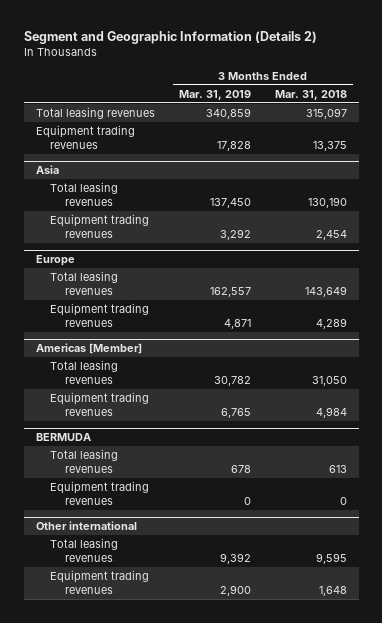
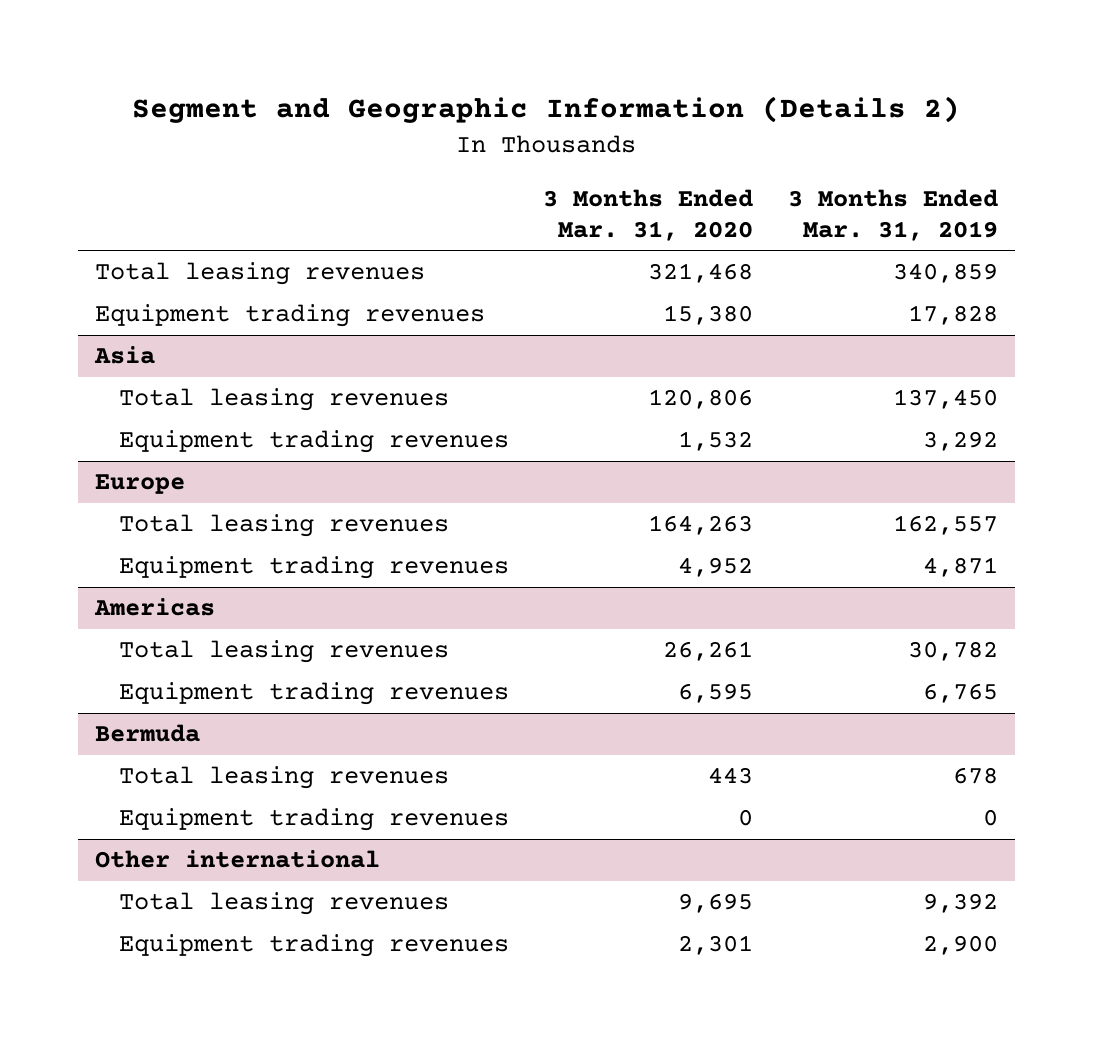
[274,89,347,100] Mar. 31, 2018 -> none
none -> [543,188,754,241] 3 Months Ended Mar. 31, 2020
[35,343,142,355] Americas [Member] -> [93,598,215,617] Americas
[35,433,91,442] BERMUDA -> [94,724,200,743] Bermuda

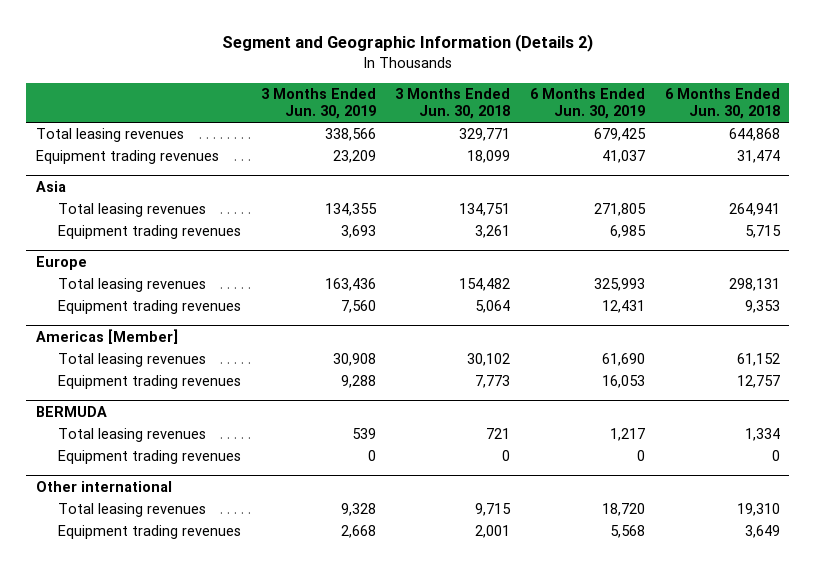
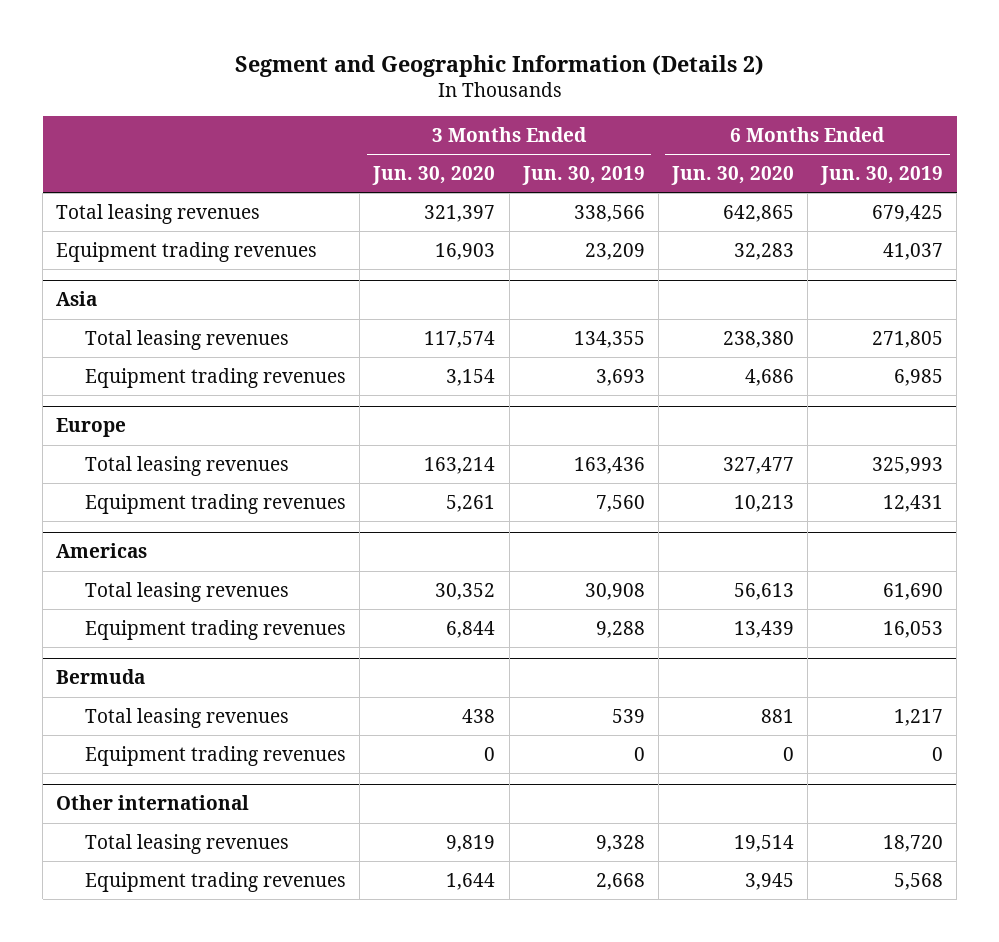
[395,87,511,120] 3 Months Ended Jun. 30, 2018 -> none
[664,87,780,120] 6 Months Ended Jun. 30, 2018 -> none
none -> [372,166,496,186] Jun. 30, 2020
none -> [670,166,794,186] Jun. 30, 2020
[35,329,178,345] Americas [Member] -> [56,543,148,559] Americas
[35,406,107,418] BERMUDA -> [56,669,146,685] Bermuda

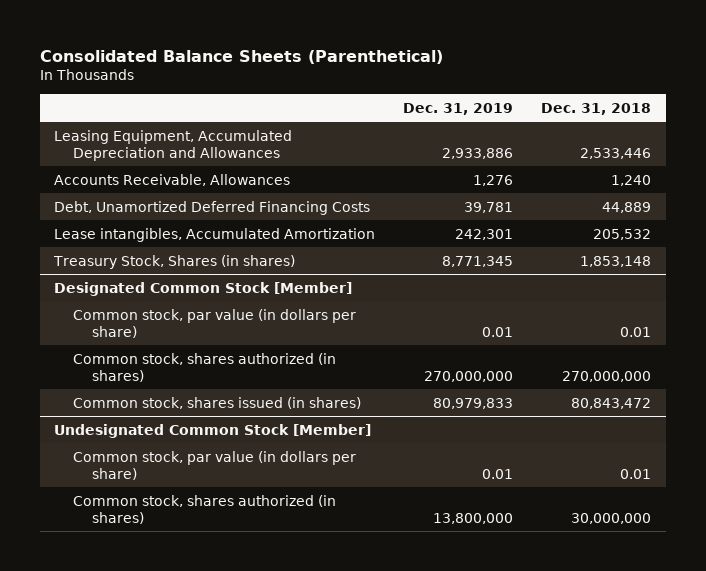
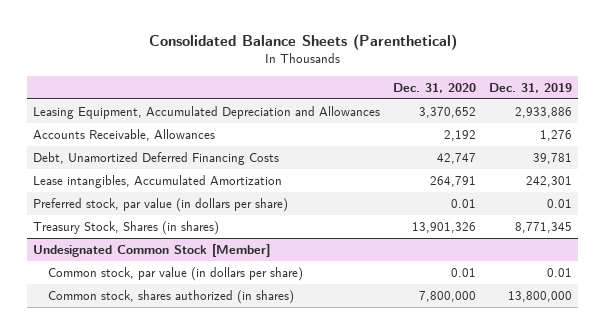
[541,102,652,115] Dec. 31, 2018 -> none
none -> [393,82,477,93] Dec. 31, 2020
none -> [33,197,289,212] Preferred stock, par value (in dollars per share)
[54,281,353,296] Designated Common Stock [Member] -> none
[73,308,357,338] Common stock, par value (in dollars per share) -> none
[73,352,337,382] Common stock, shares authorized (in shares) -> none
[73,396,362,409] Common stock, shares issued (in shares) -> none

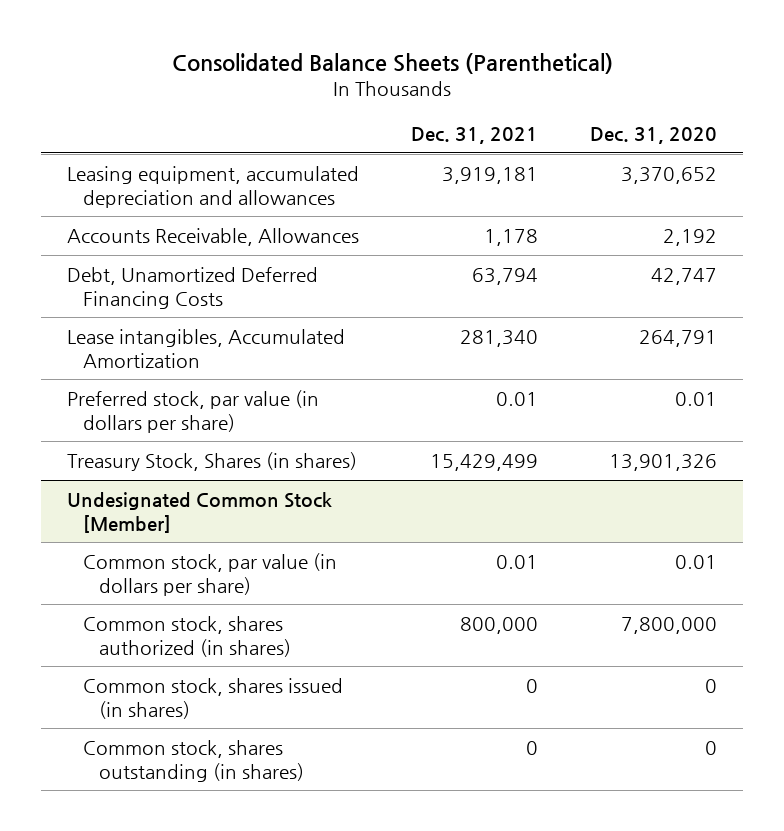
[489,82,573,93] Dec. 31, 2019 -> none
none -> [410,126,538,144] Dec. 31, 2021
[33,105,381,119] Leasing Equipment, Accumulated Depreciation and Allowances -> [66,165,359,208] Leasing equipment, accumulated depreciation and allowances
none -> [82,677,343,719] Common stock, shares issued (in shares)
none -> [82,739,304,782] Common stock, shares outstanding (in shares)

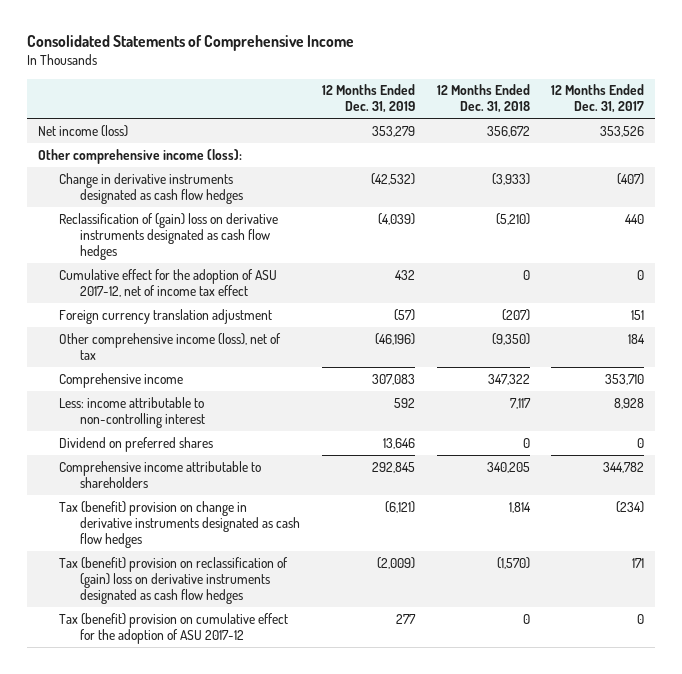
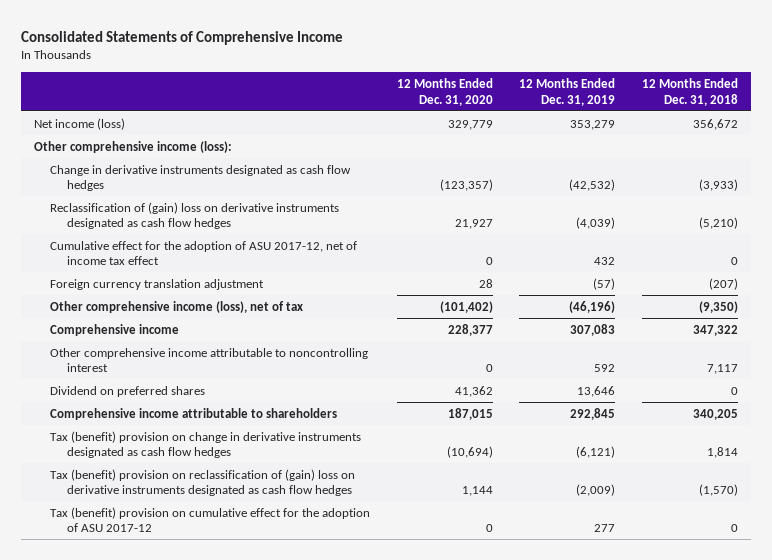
[551,84,645,114] 12 Months Ended Dec. 31, 2017 -> none
none -> [396,78,493,106] 12 Months Ended Dec. 31, 2020
[58,396,205,428] Less: income attributable to non-controlling interest -> [50,347,369,373] Other comprehensive income attributable to noncontrolling interest

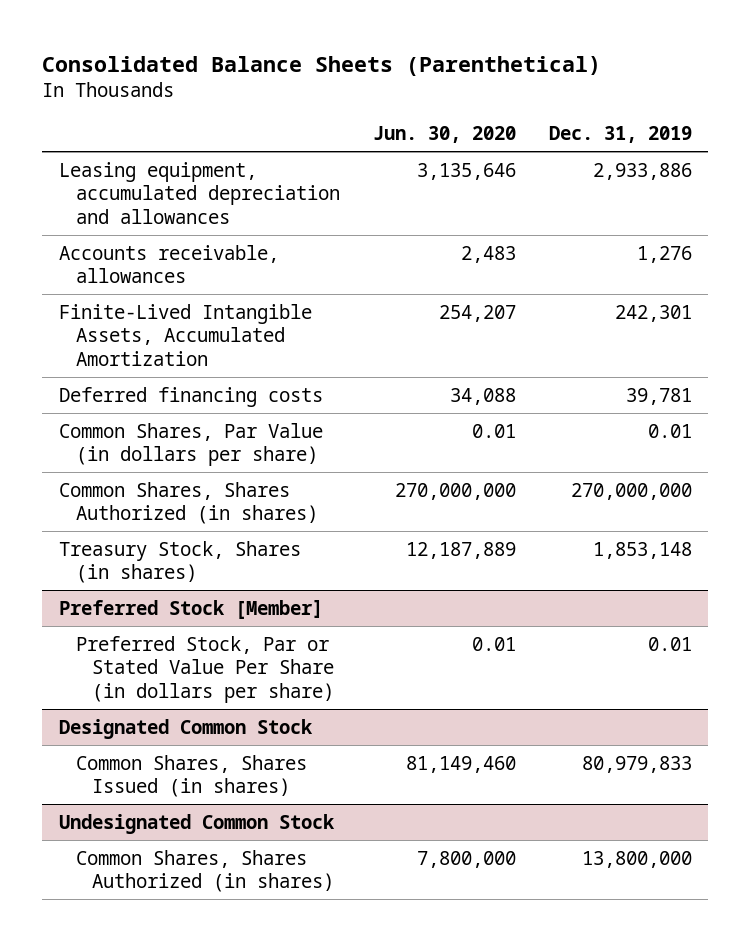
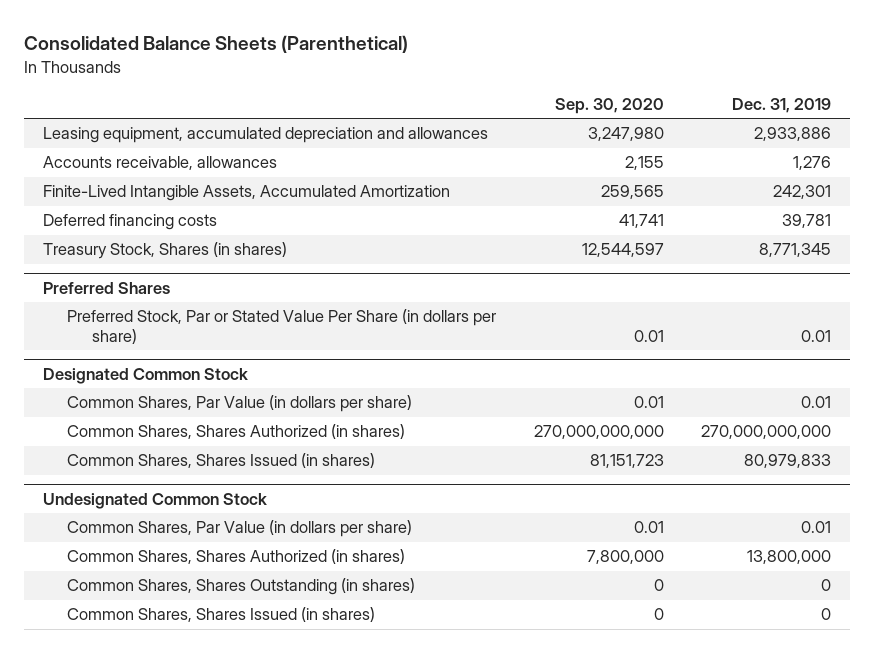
[372,126,516,144] Jun. 30, 2020 -> none
none -> [554,97,664,114] Sep. 30, 2020
[58,422,323,467] Common Shares, Par Value (in dollars per share) -> none
[58,481,318,525] Common Shares, Shares Authorized (in shares) -> none
[592,541,692,559] 1,853,148 -> [759,243,832,258] 8,771,345
[58,599,323,619] Preferred Stock [Member] -> [43,282,171,295] Preferred Shares
none -> [67,395,413,413] Common Shares, Par Value (in dollars per share)
none -> [67,424,406,440] Common Shares, Shares Authorized (in shares)
none -> [67,520,413,538] Common Shares, Par Value (in dollars per share)
none -> [67,578,416,596] Common Shares, Shares Outstanding (in shares)
none -> [67,607,376,623] Common Shares, Shares Issued (in shares)

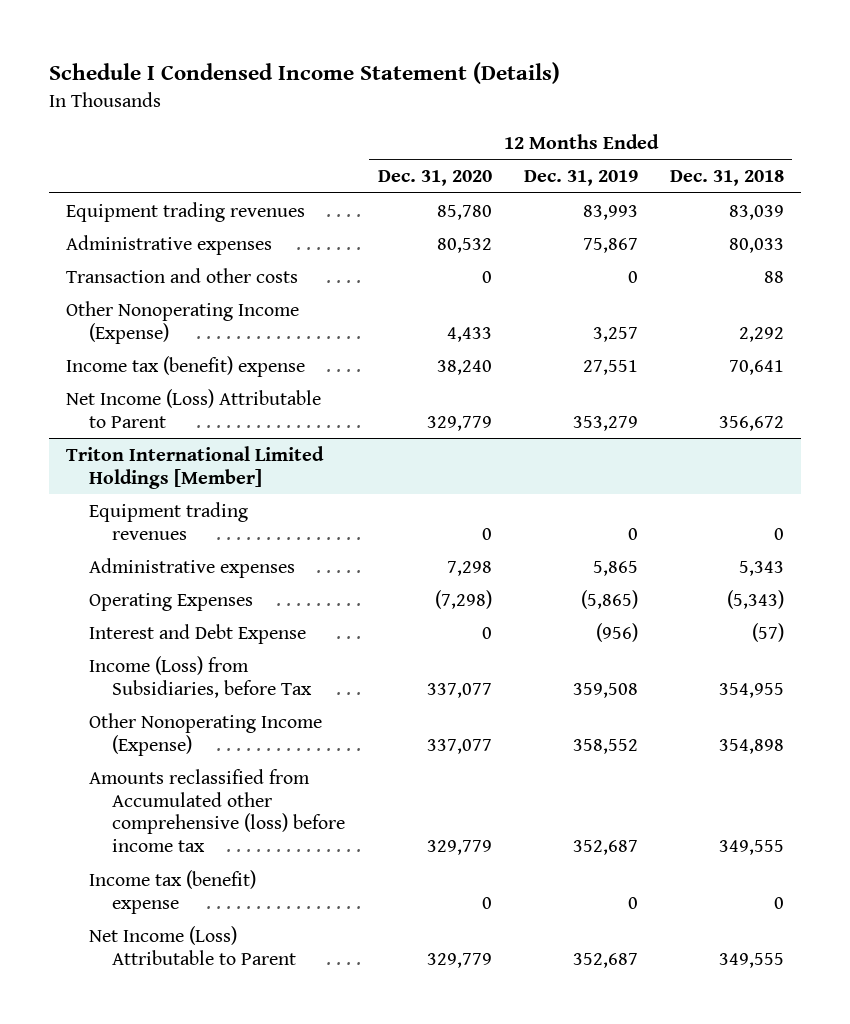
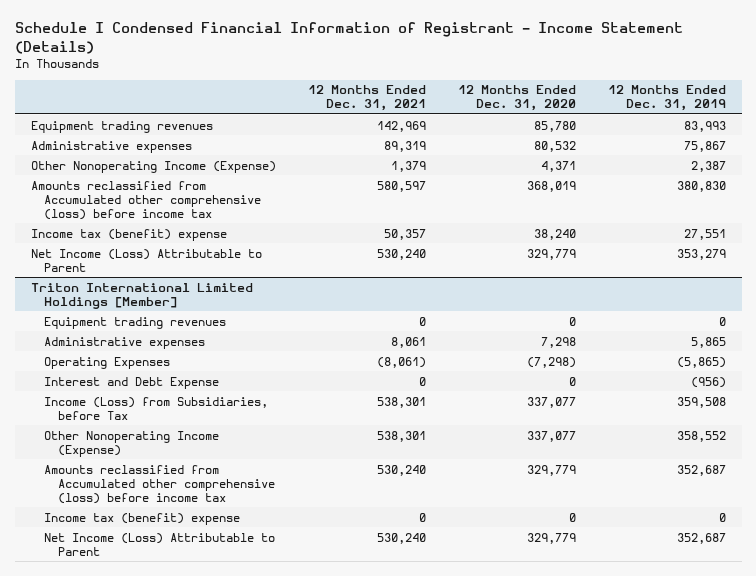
[49,62,561,85] Schedule I Condensed Income Statement (Details) -> [14,22,683,54] Schedule I Condensed Financial Information of Registrant - Income Statement (Details)
[670,170,785,187] Dec. 31, 2018 -> none
none -> [307,85,426,112] 12 Months Ended Dec. 31, 2021
[65,267,298,283] Transaction and other costs -> none
[446,326,492,342] 4,433 -> [540,160,576,172] 4,371
[592,326,638,342] 3,257 -> [690,160,726,172] 2,387
none -> [30,180,262,220] Amounts reclassified from Accumulated other comprehensive (loss) before income tax

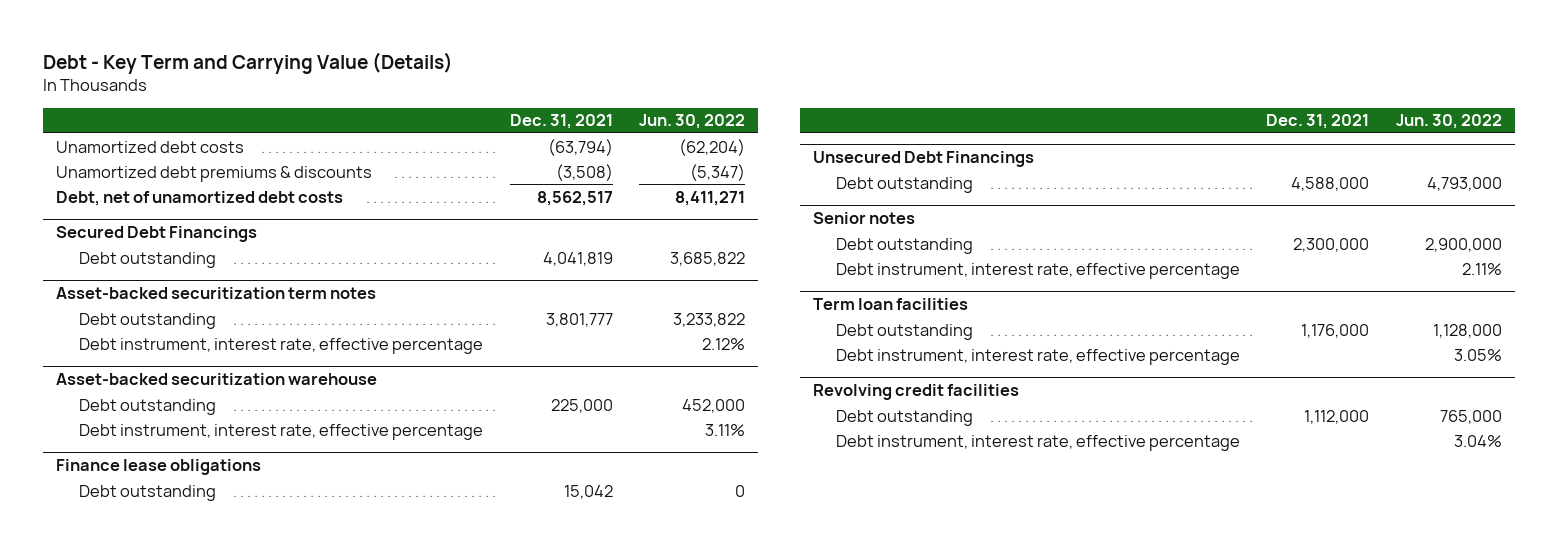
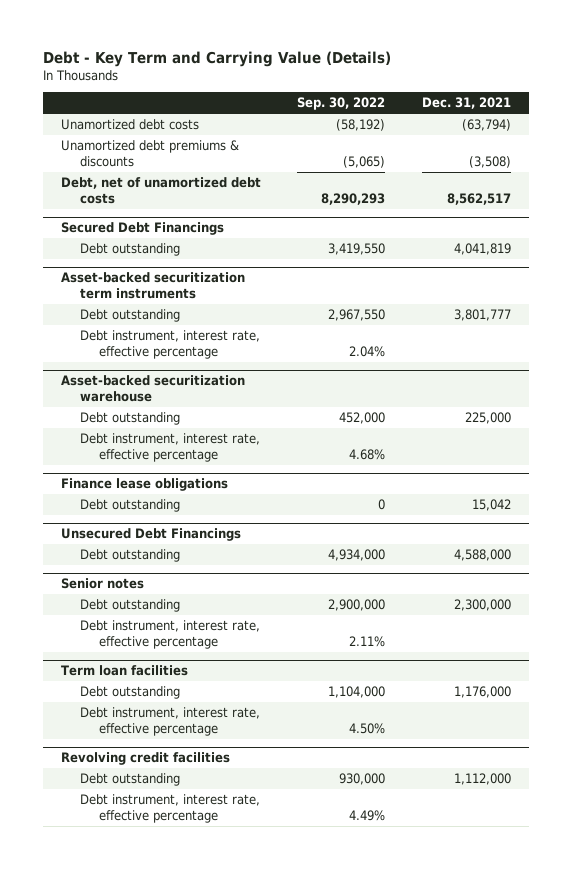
[639,114,746,130] Jun. 30, 2022 -> none
none -> [297,97,386,111] Sep. 30, 2022
[56,287,377,300] Asset-backed securitization term notes -> [61,272,246,300] Asset-backed securitization term instruments

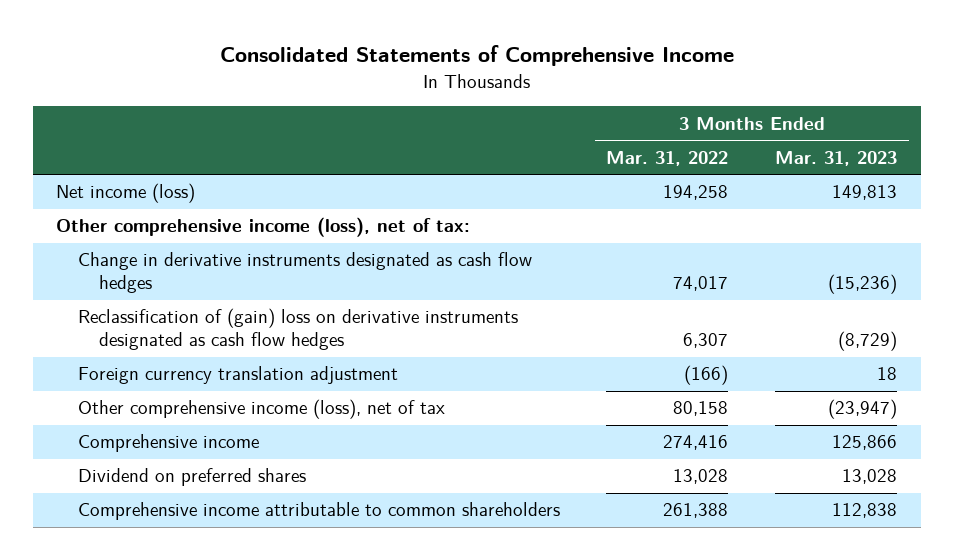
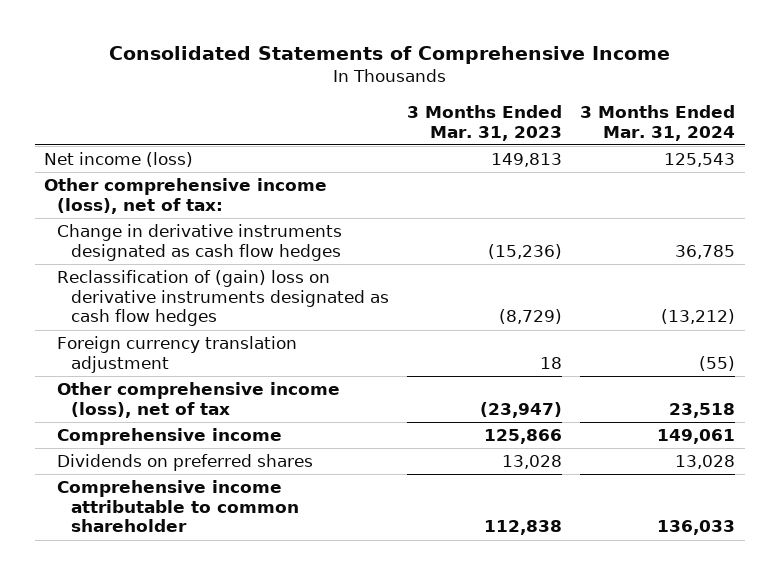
[606,150,729,166] Mar. 31, 2022 -> none
none -> [580,105,736,141] 3 Months Ended Mar. 31, 2024
[77,468,306,487] Dividend on preferred shares -> [57,454,314,472] Dividends on preferred shares
[77,502,560,521] Comprehensive income attributable to common shareholders -> [57,480,299,533] Comprehensive income attributable to common shareholder

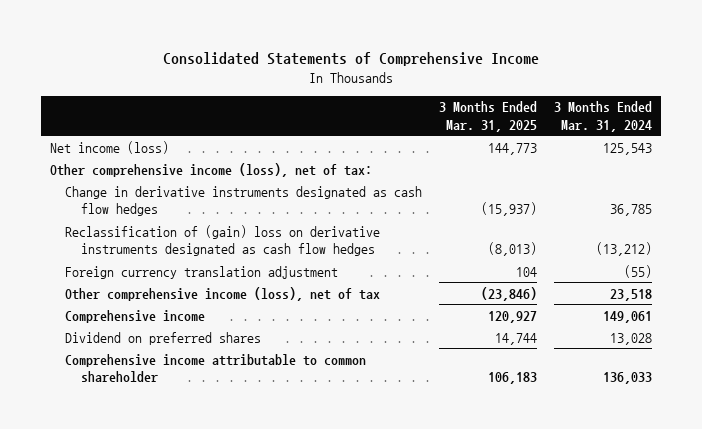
[406,105,562,141] 3 Months Ended Mar. 31, 2023 -> none
none -> [439,101,538,132] 3 Months Ended Mar. 31, 2025
[57,454,314,472] Dividends on preferred shares -> [65,331,262,345] Dividend on preferred shares

